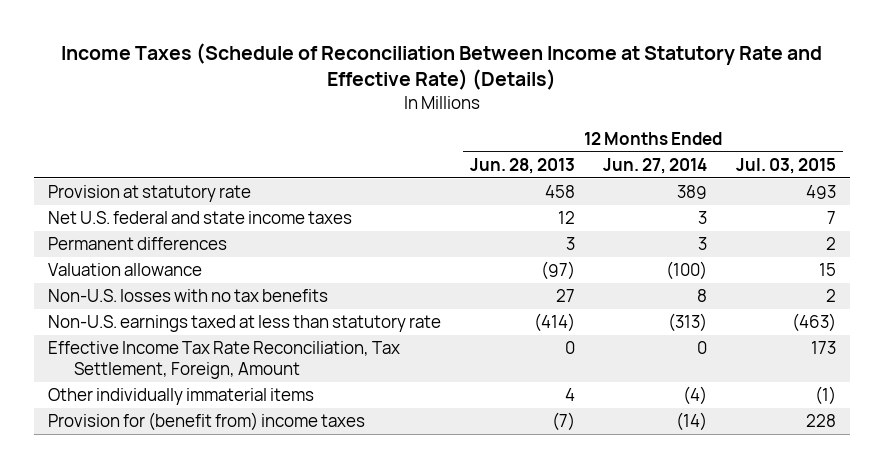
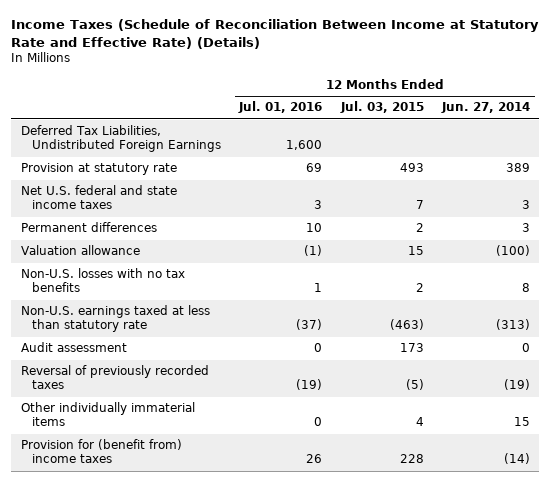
[469,158,575,175] Jun. 28, 2013 -> none
none -> [238,101,323,114] Jul. 01, 2016
none -> [20,125,221,153] Deferred Tax Liabilities, Undistributed Foreign Earnings
[48,341,401,379] Effective Income Tax Rate Reconciliation, Tax Settlement, Foreign, Amount -> [20,342,127,353] Audit assessment
none -> [20,365,209,390] Reversal of previously recorded taxes
[683,386,708,406] (4) -> [514,417,531,427] 15
[815,386,837,406] (1) -> [415,417,424,427] 4

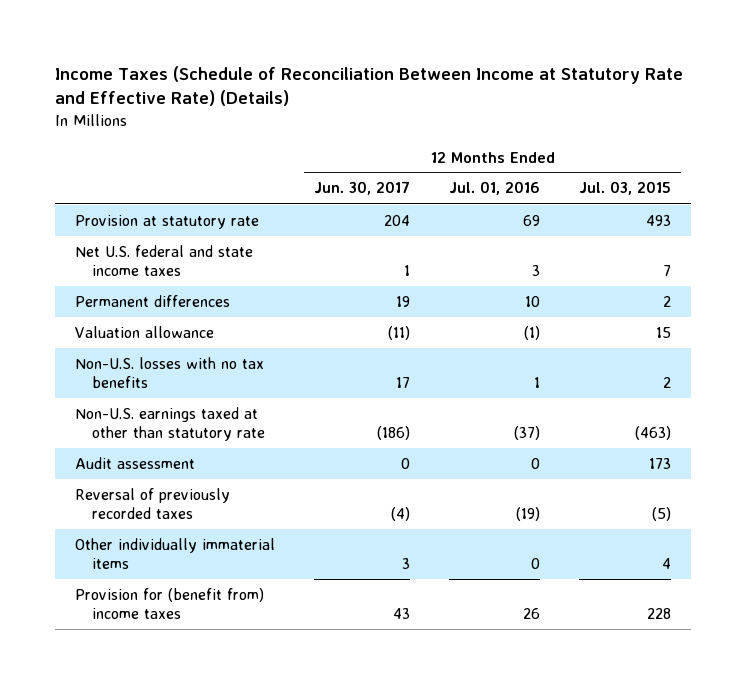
[441,102,531,114] Jun. 27, 2014 -> none
none -> [314,181,411,196] Jun. 30, 2017
[20,125,221,153] Deferred Tax Liabilities, Undistributed Foreign Earnings -> none
[20,305,210,333] Non-U.S. earnings taxed at less than statutory rate -> [74,406,266,441] Non-U.S. earnings taxed at other than statutory rate

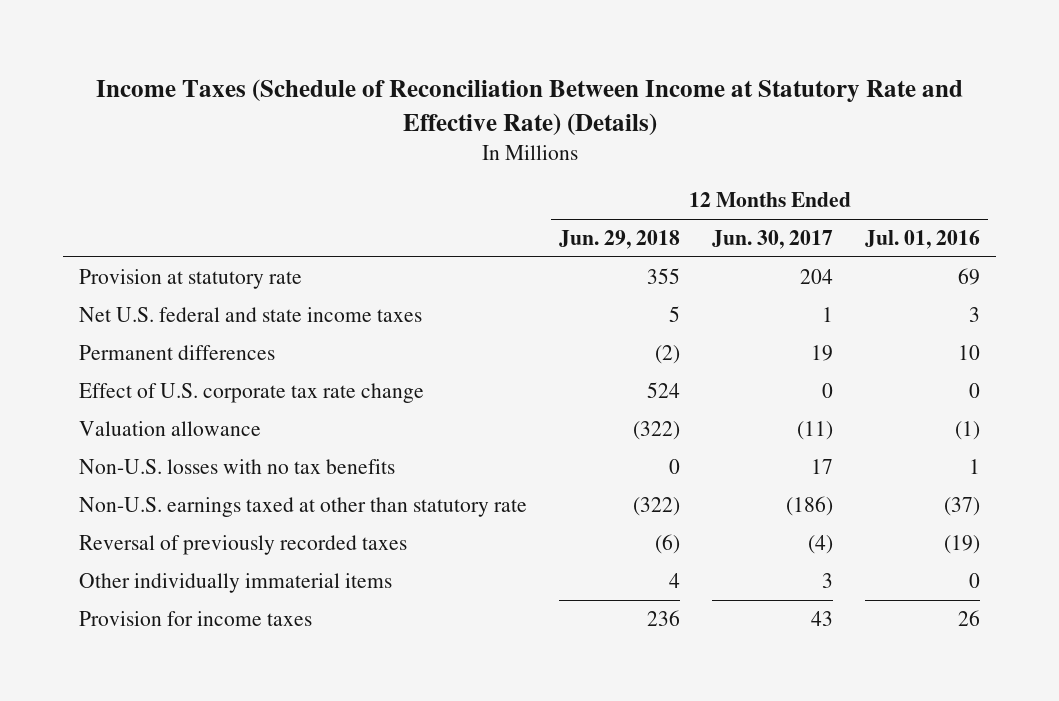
[579,181,672,196] Jul. 03, 2015 -> none
none -> [559,230,681,250] Jun. 29, 2018
none -> [79,383,425,404] Effect of U.S. corporate tax rate change
[74,456,195,469] Audit assessment -> none
[74,587,264,619] Provision for (benefit from) income taxes -> [79,611,313,627] Provision for income taxes

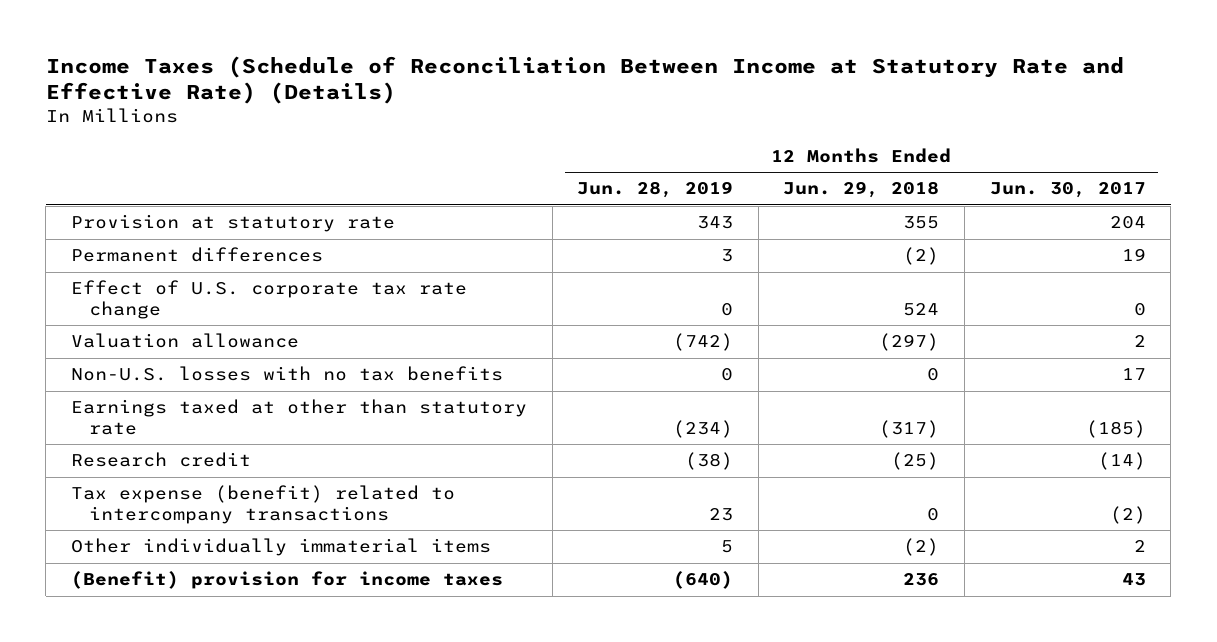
[864,230,980,250] Jul. 01, 2016 -> none
none -> [577,181,734,199] Jun. 28, 2019
[79,307,423,323] Net U.S. federal and state income taxes -> none
[633,421,681,441] (322) -> [879,333,940,352] (297)
[797,421,834,441] (11) -> [1133,335,1146,348] 2
[79,535,408,556] Reversal of previously recorded taxes -> none
[79,497,528,518] Non-U.S. earnings taxed at other than statutory rate -> [70,399,527,435] Earnings taxed at other than statutory rate
[633,497,681,517] (322) -> [879,419,940,438] (317)
[786,496,834,517] (186) -> [1085,419,1146,438] (185)
none -> [70,452,251,468] Research credit
none -> [70,485,455,524] Tax expense (benefit) related to intercompany transactions
[669,573,681,589] 4 -> [903,538,940,557] (2)
[822,573,834,589] 3 -> [1133,540,1146,553] 2
[79,611,313,627] Provision for income taxes -> [70,571,503,590] (Benefit) provision for income taxes

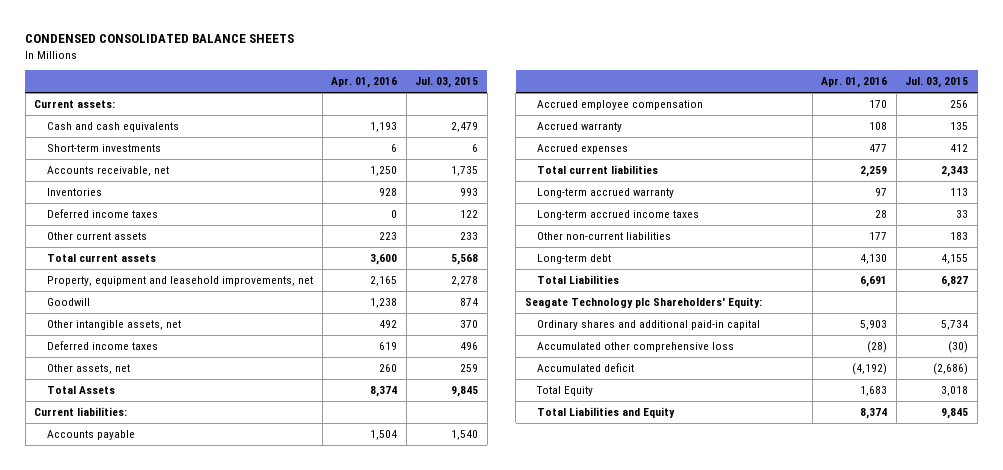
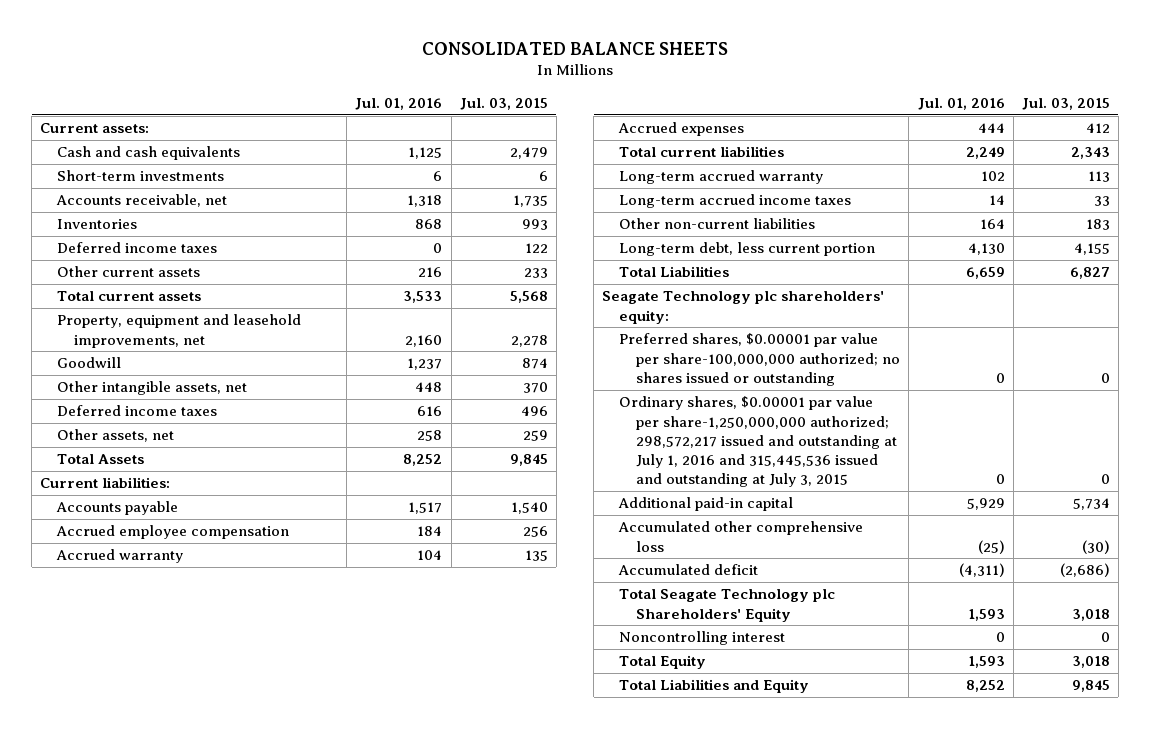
[25,34,295,44] CONDENSED CONSOLIDATED BALANCE SHEETS -> [422,42,729,56] CONSOLIDATED BALANCE SHEETS
[331,77,398,89] Apr. 01, 2016 -> none
none -> [355,97,443,110] Jul. 01, 2016
[537,254,612,265] Long-term debt -> [619,242,876,257] Long-term debt, less current portion
[524,297,762,309] Seagate Technology plc Shareholders' Equity: -> [602,291,885,324] Seagate Technology plc shareholders' equity:
none -> [619,333,901,386] Preferred shares, $0.00001 par value per share-100,000,000 authorized; no shares issued or outstanding
none -> [619,396,898,488] Ordinary shares, $0.00001 par value per share-1,250,000,000 authorized; 298,572,217 issued and outstanding at July 1, 2016 and 315,445,536 issued and outstanding at July 3, 2015
[537,320,761,331] Ordinary shares and additional paid-in capital -> [618,497,794,512] Additional paid-in capital
none -> [619,589,836,622] Total Seagate Technology plc Shareholders' Equity
none -> [619,631,786,646] Noncontrolling interest

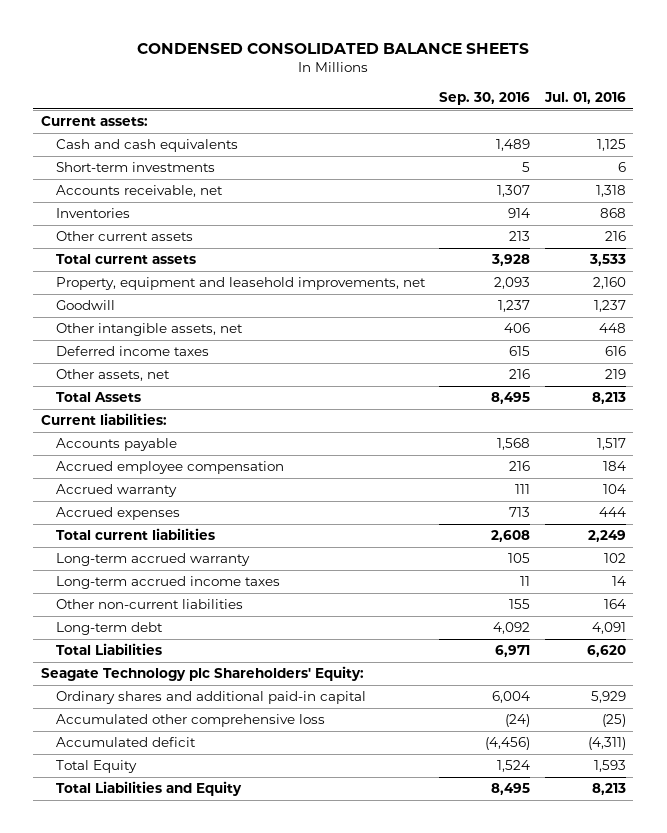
[422,42,729,56] CONSOLIDATED BALANCE SHEETS -> [137,43,530,55] CONDENSED CONSOLIDATED BALANCE SHEETS
[459,97,548,110] Jul. 03, 2015 -> none
none -> [439,91,531,105] Sep. 30, 2016
[57,242,218,254] Deferred income taxes -> none
[417,430,443,442] 258 -> [605,369,627,380] 219
[403,454,443,467] 8,252 -> [592,392,627,405] 8,213
[619,333,901,386] Preferred shares, $0.00001 par value per share-100,000,000 authorized; no shares issued or outstanding -> none
[619,396,898,488] Ordinary shares, $0.00001 par value per share-1,250,000,000 authorized; 298,572,217 issued and outstanding at July 1, 2016 and 315,445,536 issued and outstanding at July 3, 2015 -> none
[619,242,876,257] Long-term debt, less current portion -> [55,622,163,636] Long-term debt
[967,243,1005,256] 4,130 -> [592,622,627,635] 4,091
[965,267,1005,280] 6,659 -> [587,645,627,658] 6,620
[602,291,885,324] Seagate Technology plc shareholders' equity: -> [40,666,364,682] Seagate Technology plc Shareholders' Equity:
[618,497,794,512] Additional paid-in capital -> [55,691,366,705] Ordinary shares and additional paid-in capital
[619,589,836,622] Total Seagate Technology plc Shareholders' Equity -> none
[619,631,786,646] Noncontrolling interest -> none
[965,680,1005,693] 8,252 -> [592,783,627,796] 8,213

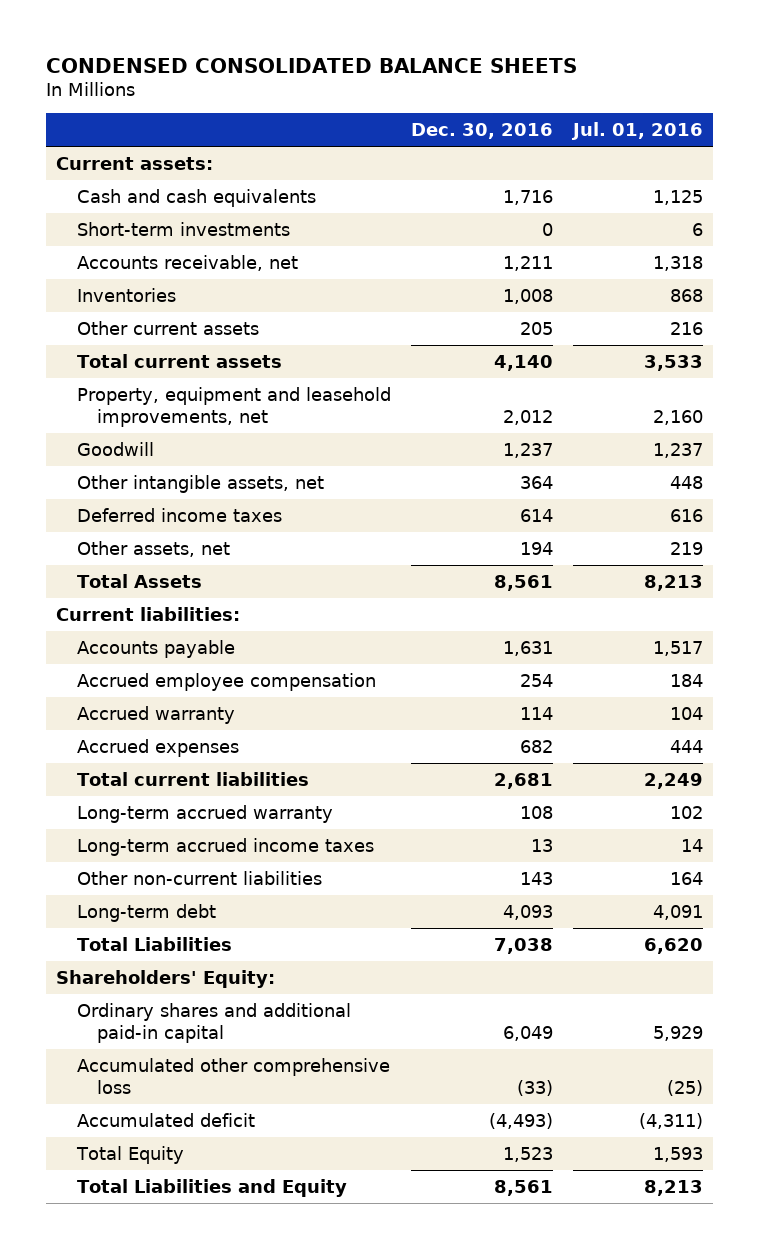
[439,91,531,105] Sep. 30, 2016 -> none
none -> [410,123,553,140] Dec. 30, 2016
[40,666,364,682] Seagate Technology plc Shareholders' Equity: -> [56,969,276,988] Shareholders' Equity:

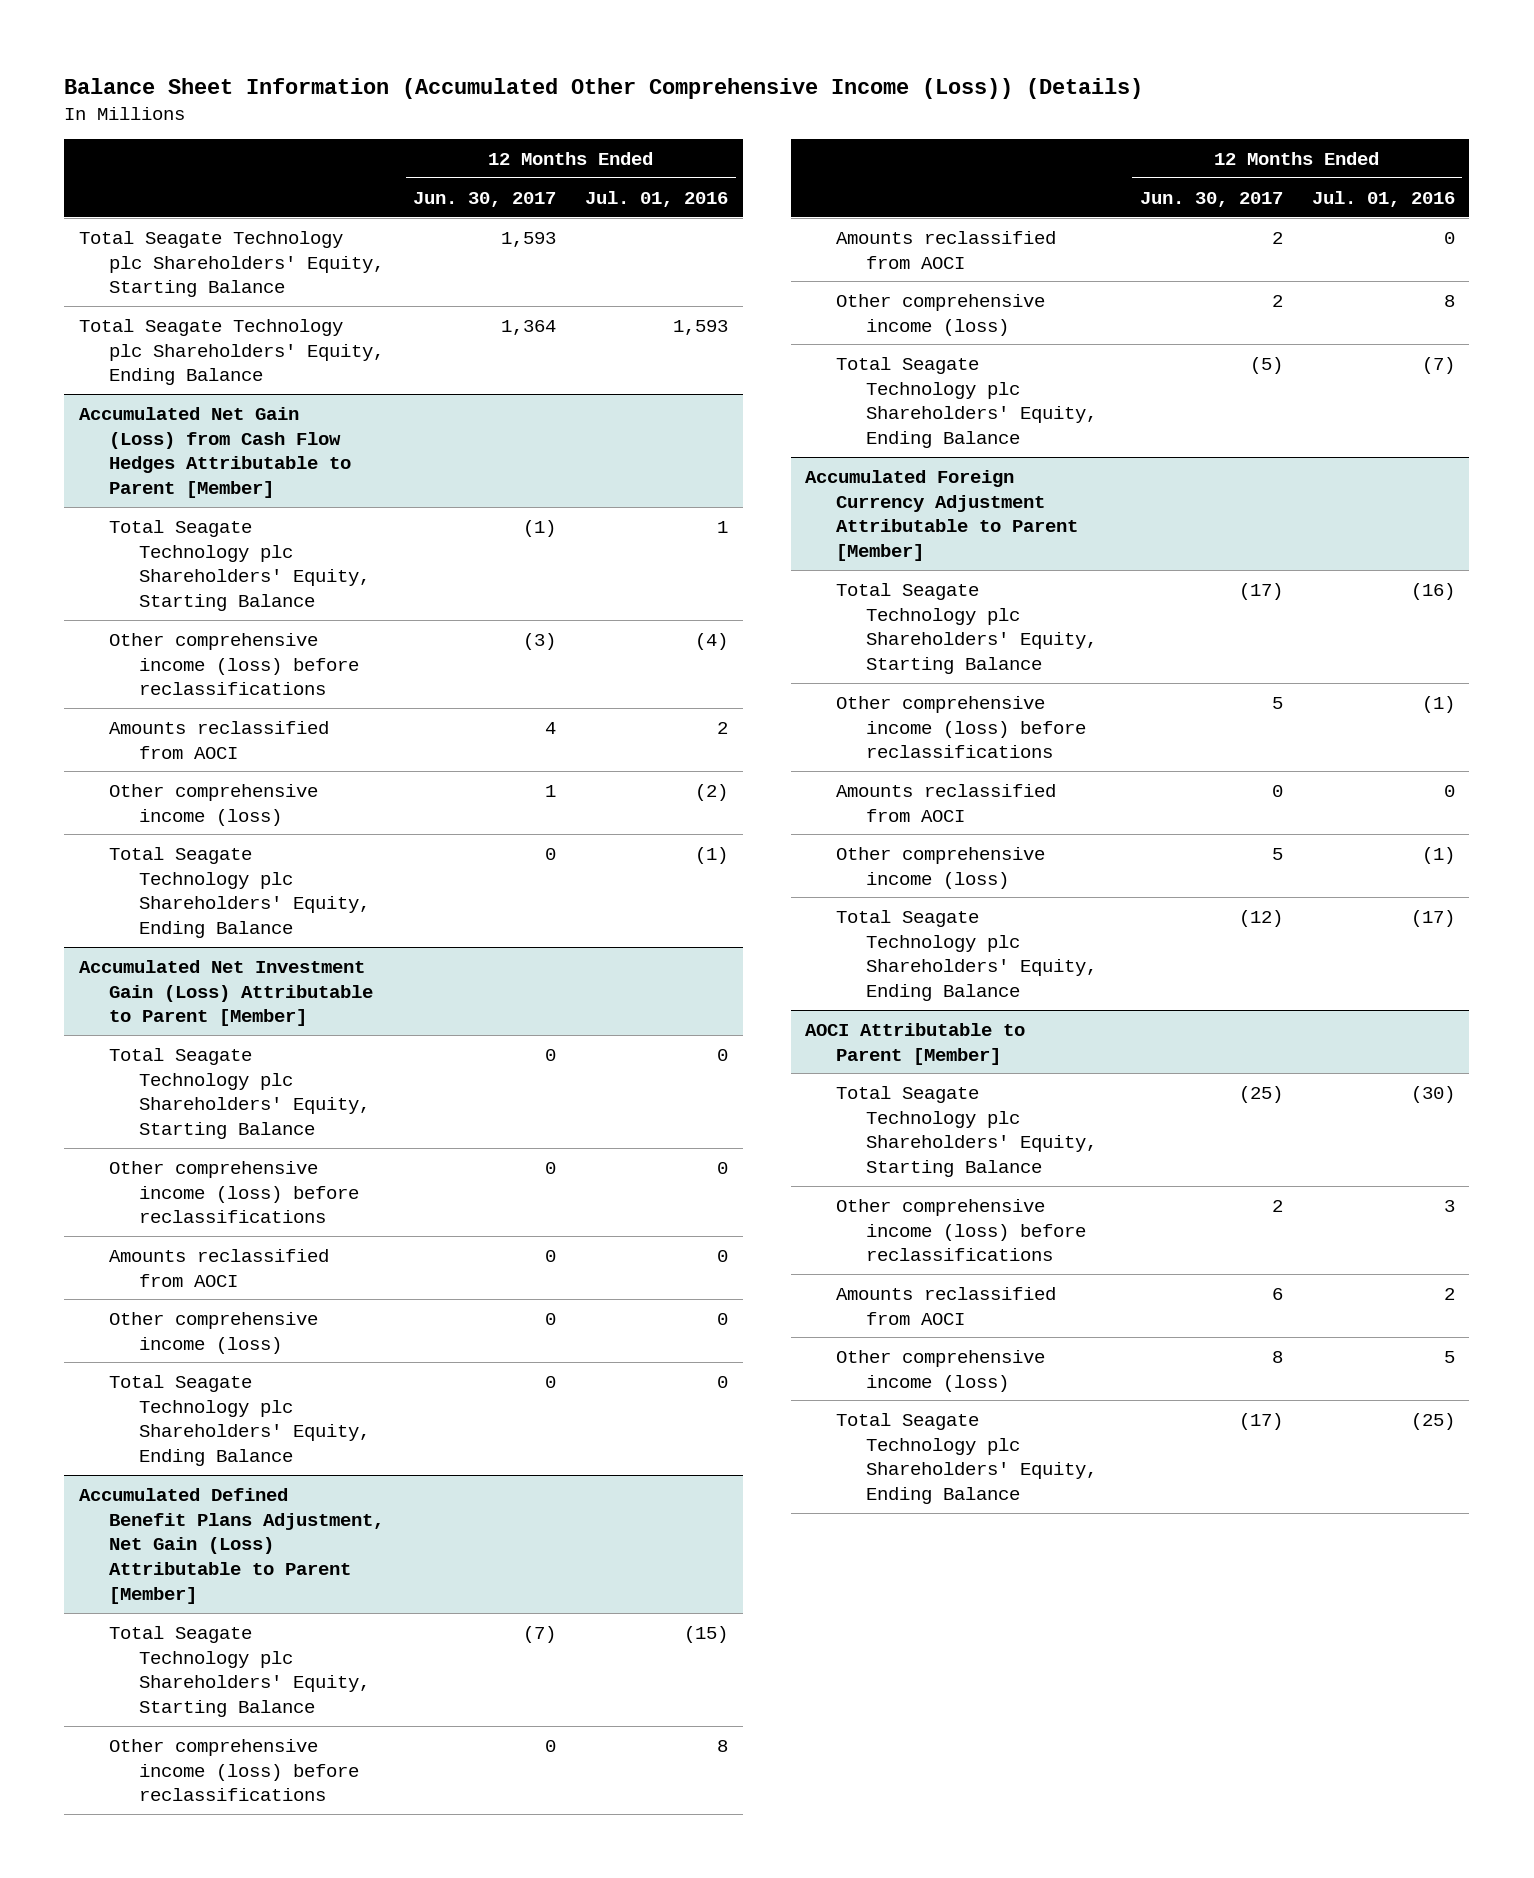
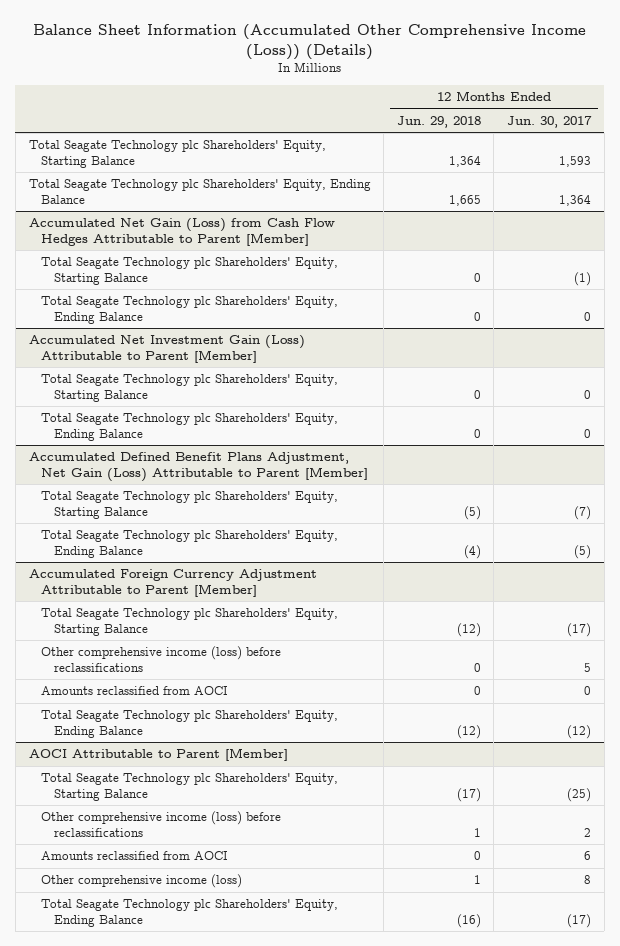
[585,190,729,207] Jul. 01, 2016 -> none
none -> [396,115,481,128] Jun. 29, 2018
[109,632,360,696] Other comprehensive income (loss) before reclassifications -> none
[109,720,330,759] Amounts reclassified from AOCI -> none
[109,783,319,826] Other comprehensive income (loss) -> none
[109,1160,360,1224] Other comprehensive income (loss) before reclassifications -> none
[109,1248,330,1287] Amounts reclassified from AOCI -> none
[109,1311,319,1354] Other comprehensive income (loss) -> none
[109,1738,360,1802] Other comprehensive income (loss) before reclassifications -> none
[835,230,1056,269] Amounts reclassified from AOCI -> none
[835,293,1045,336] Other comprehensive income (loss) -> none
[835,846,1045,889] Other comprehensive income (loss) -> none

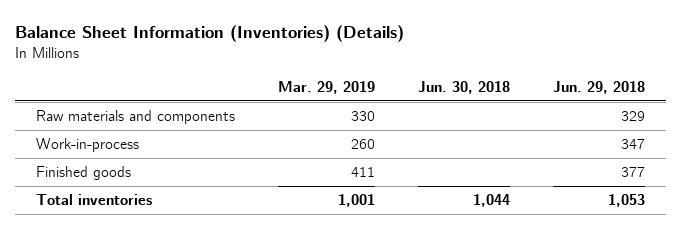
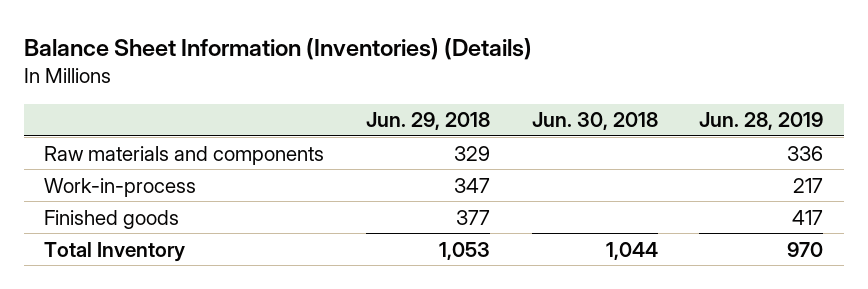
[277,80,375,94] Mar. 29, 2019 -> none
none -> [699,112,824,131] Jun. 28, 2019
[35,194,152,206] Total inventories -> [44,241,186,262] Total Inventory

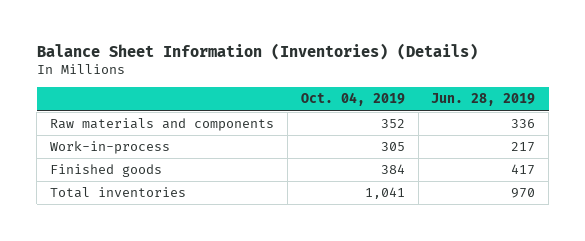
[366,112,491,131] Jun. 29, 2018 -> none
[531,112,658,131] Jun. 30, 2018 -> none
none -> [300,92,405,107] Oct. 04, 2019
[44,241,186,262] Total Inventory -> [49,187,186,199] Total inventories

